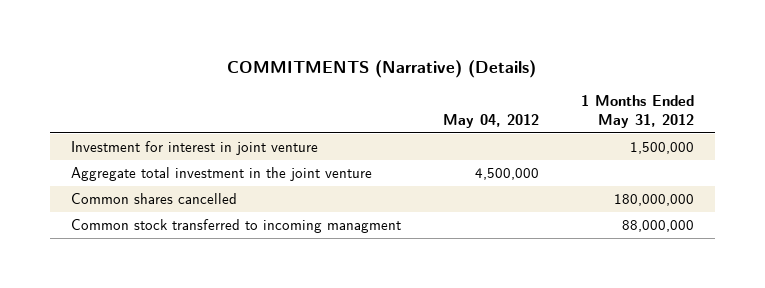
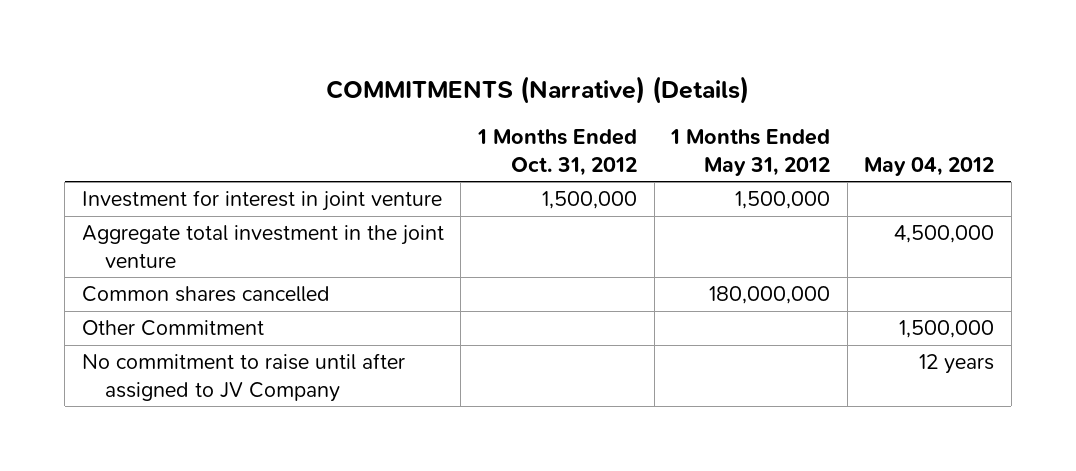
none -> [476,128,637,176] 1 Months Ended Oct. 31, 2012
[70,219,401,234] Common stock transferred to incoming managment -> none
none -> [81,320,264,337] Other Commitment
none -> [81,353,405,402] No commitment to raise until after assigned to JV Company

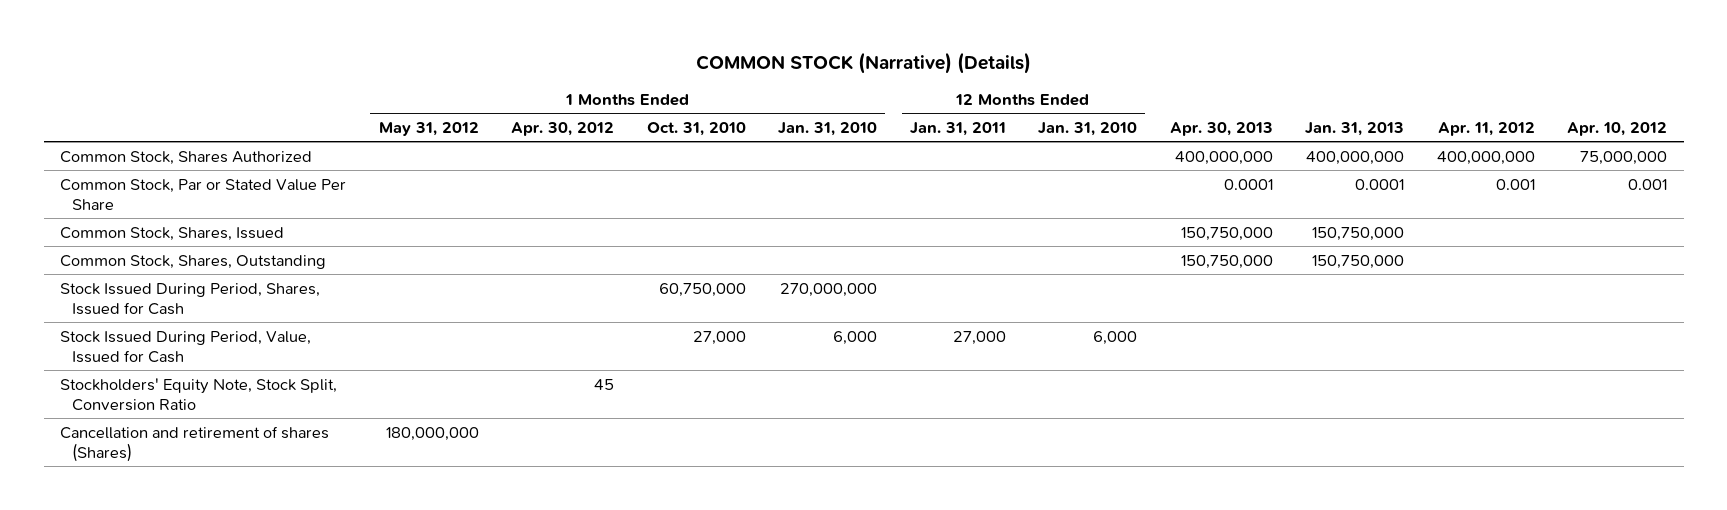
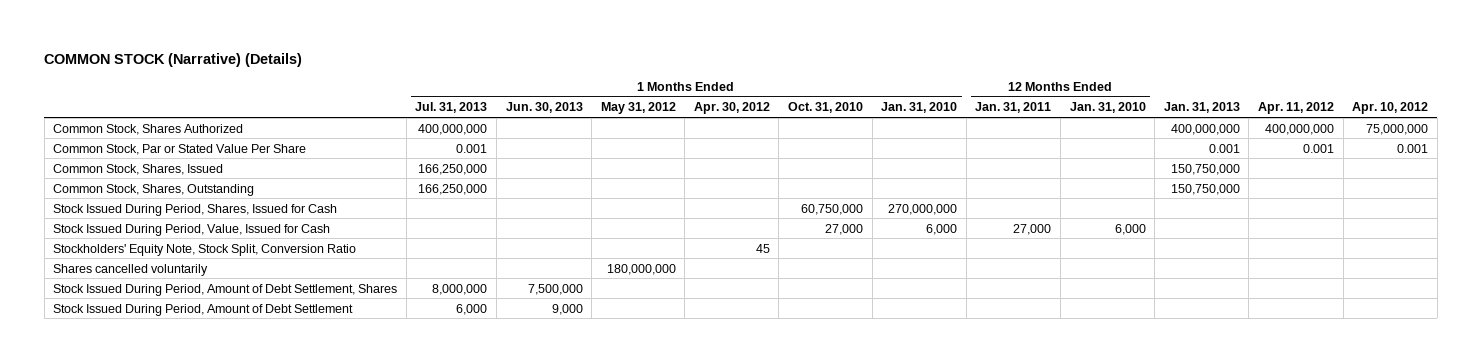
[1169,122,1273,137] Apr. 30, 2013 -> none
none -> [415,102,488,114] Jul. 31, 2013
none -> [505,102,583,114] Jun. 30, 2013
[1355,178,1405,190] 0.0001 -> [1208,143,1240,153] 0.001
[60,425,330,462] Cancellation and retirement of shares (Shares) -> [53,263,209,276] Shares cancelled voluntarily
none -> [53,283,398,296] Stock Issued During Period, Amount of Debt Settlement, Shares
none -> [53,303,354,316] Stock Issued During Period, Amount of Debt Settlement

